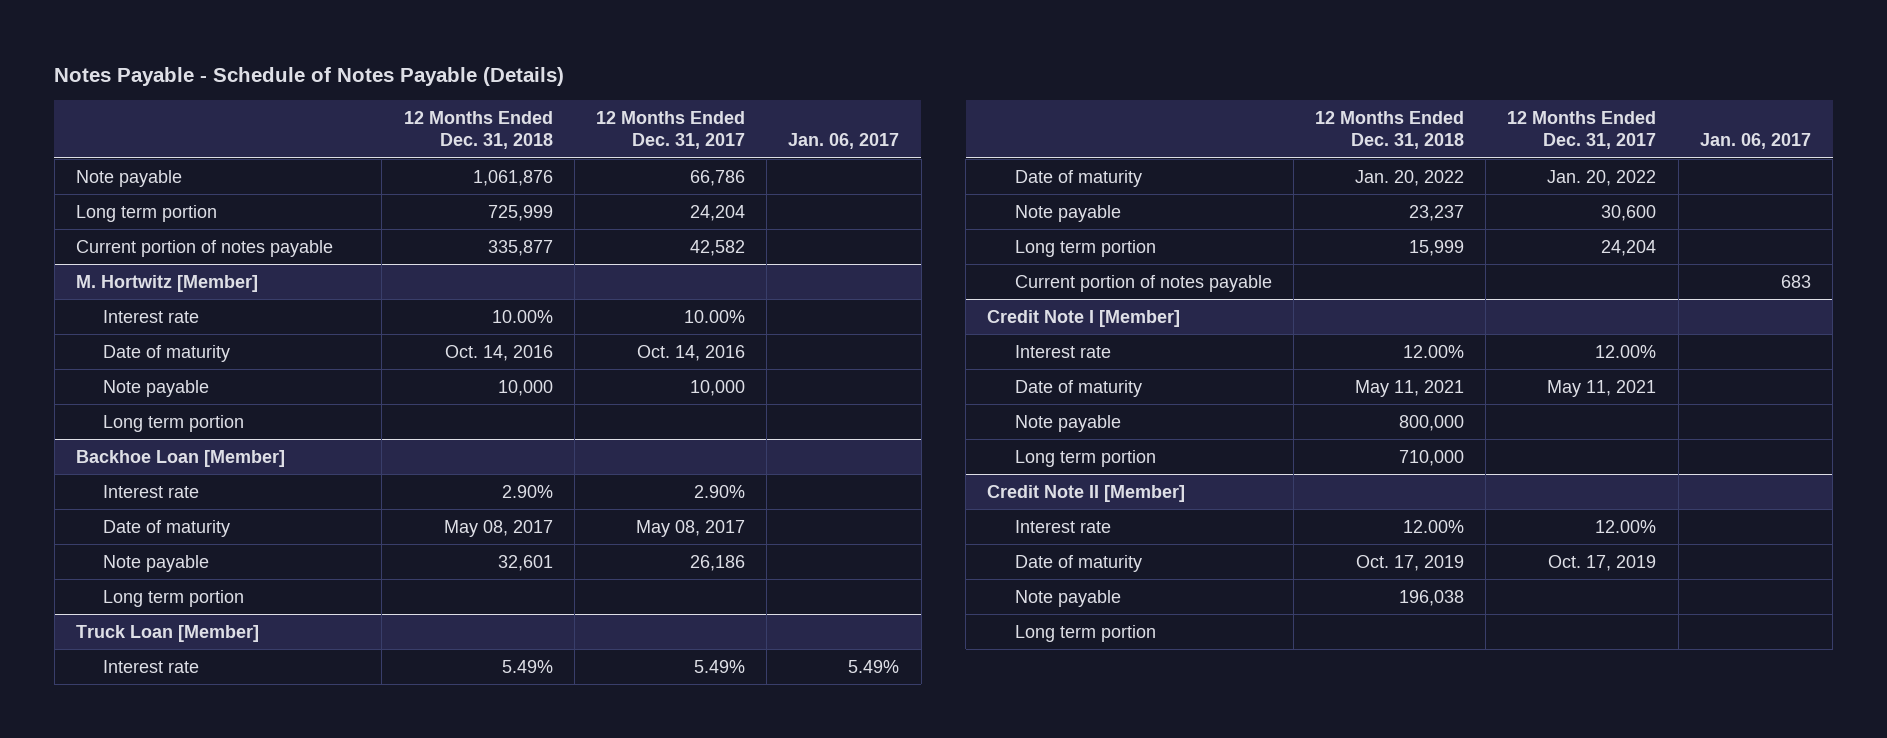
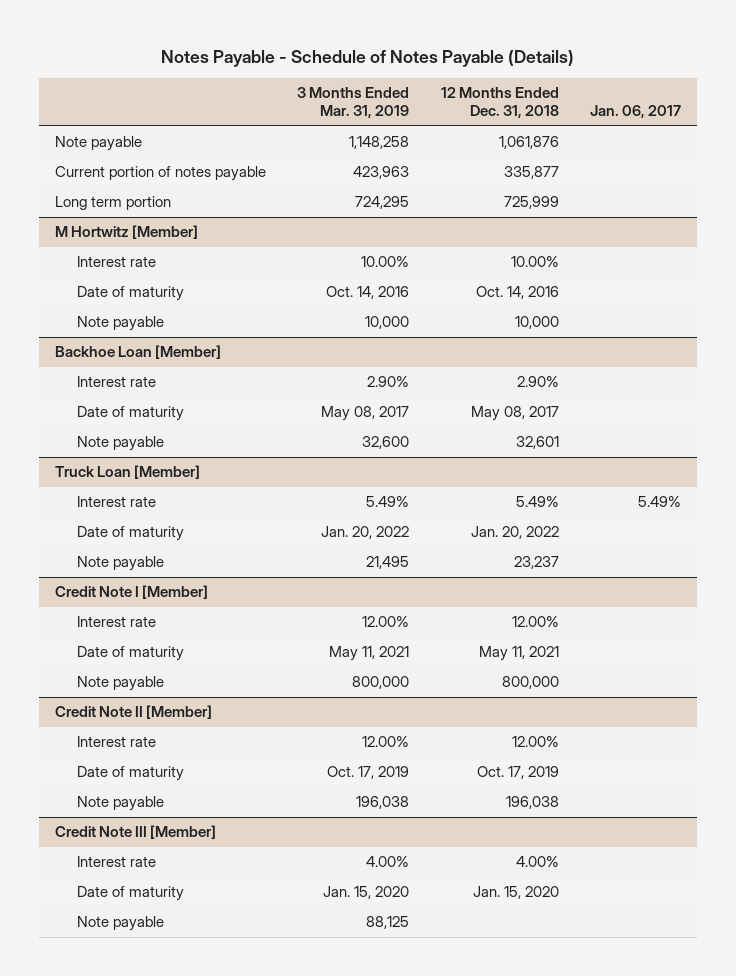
[595,110,745,150] 12 Months Ended Dec. 31, 2017 -> none
none -> [297,86,410,119] 3 Months Ended Mar. 31, 2019
[76,204,218,222] Long term portion -> [54,196,171,211] Long term portion
[76,274,259,292] M. Hortwitz [Member] -> [54,225,198,240] M Hortwitz [Member]
[103,414,245,432] Long term portion -> none
[103,589,245,607] Long term portion -> none
[1014,239,1156,257] Long term portion -> none
[1014,274,1272,292] Current portion of notes payable -> none
[1014,449,1156,467] Long term portion -> none
[1014,624,1156,642] Long term portion -> none
none -> [54,825,216,840] Credit Note III [Member]
none -> [77,856,157,868] Interest rate
none -> [77,886,185,902] Date of maturity
none -> [77,916,165,932] Note payable

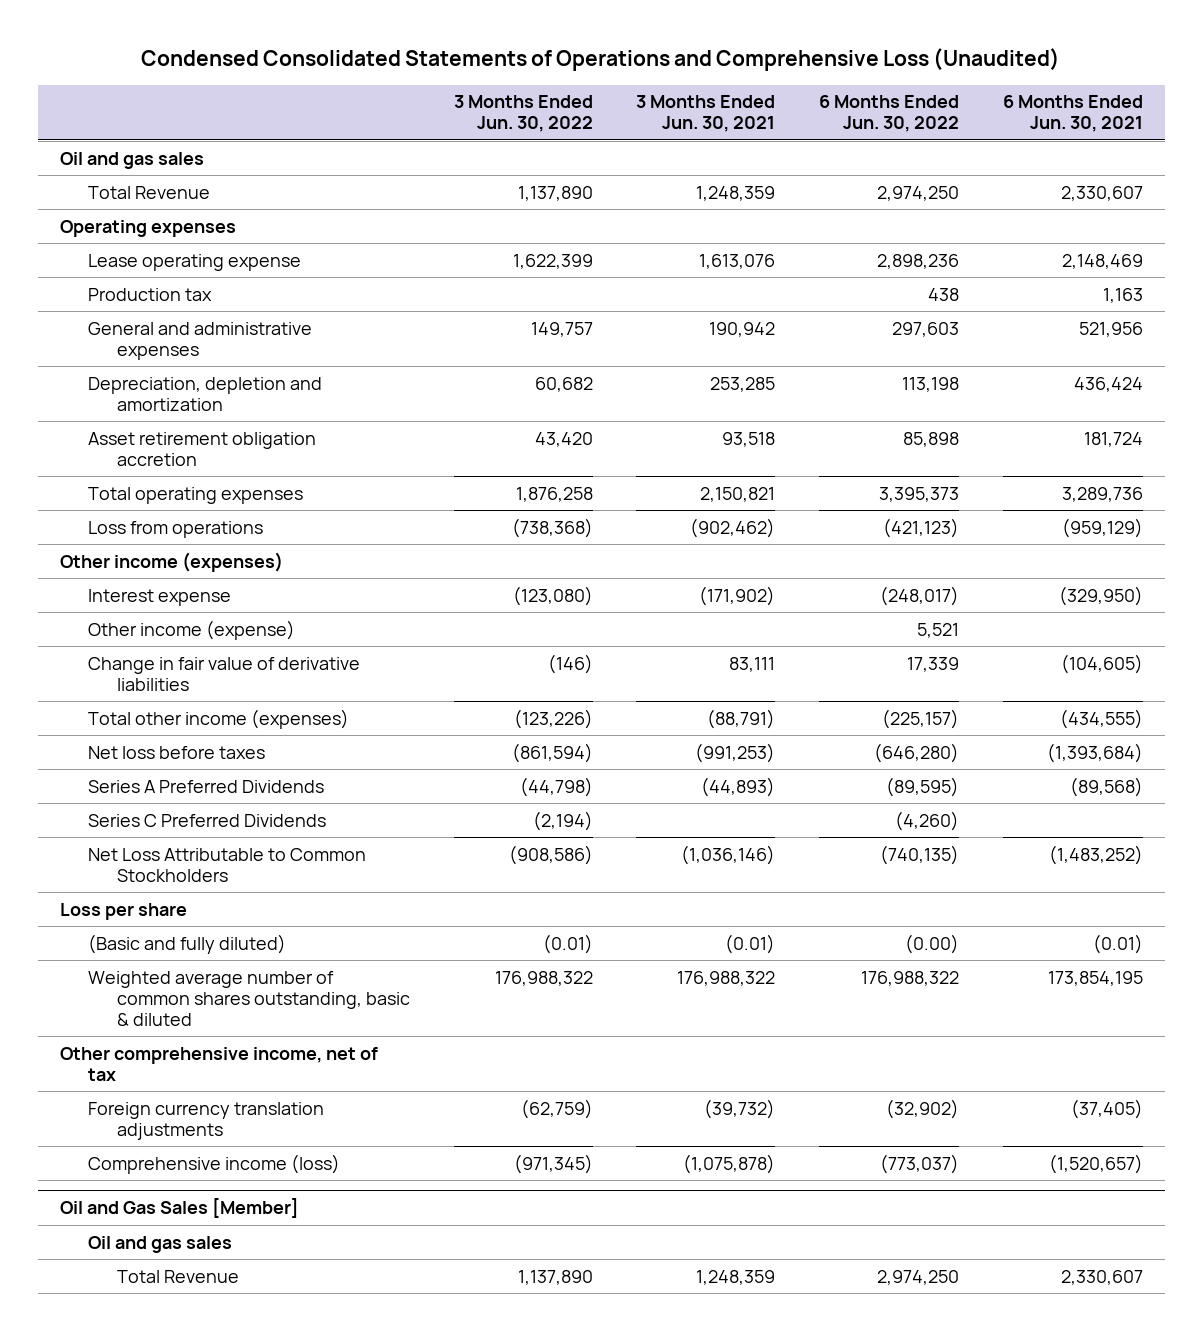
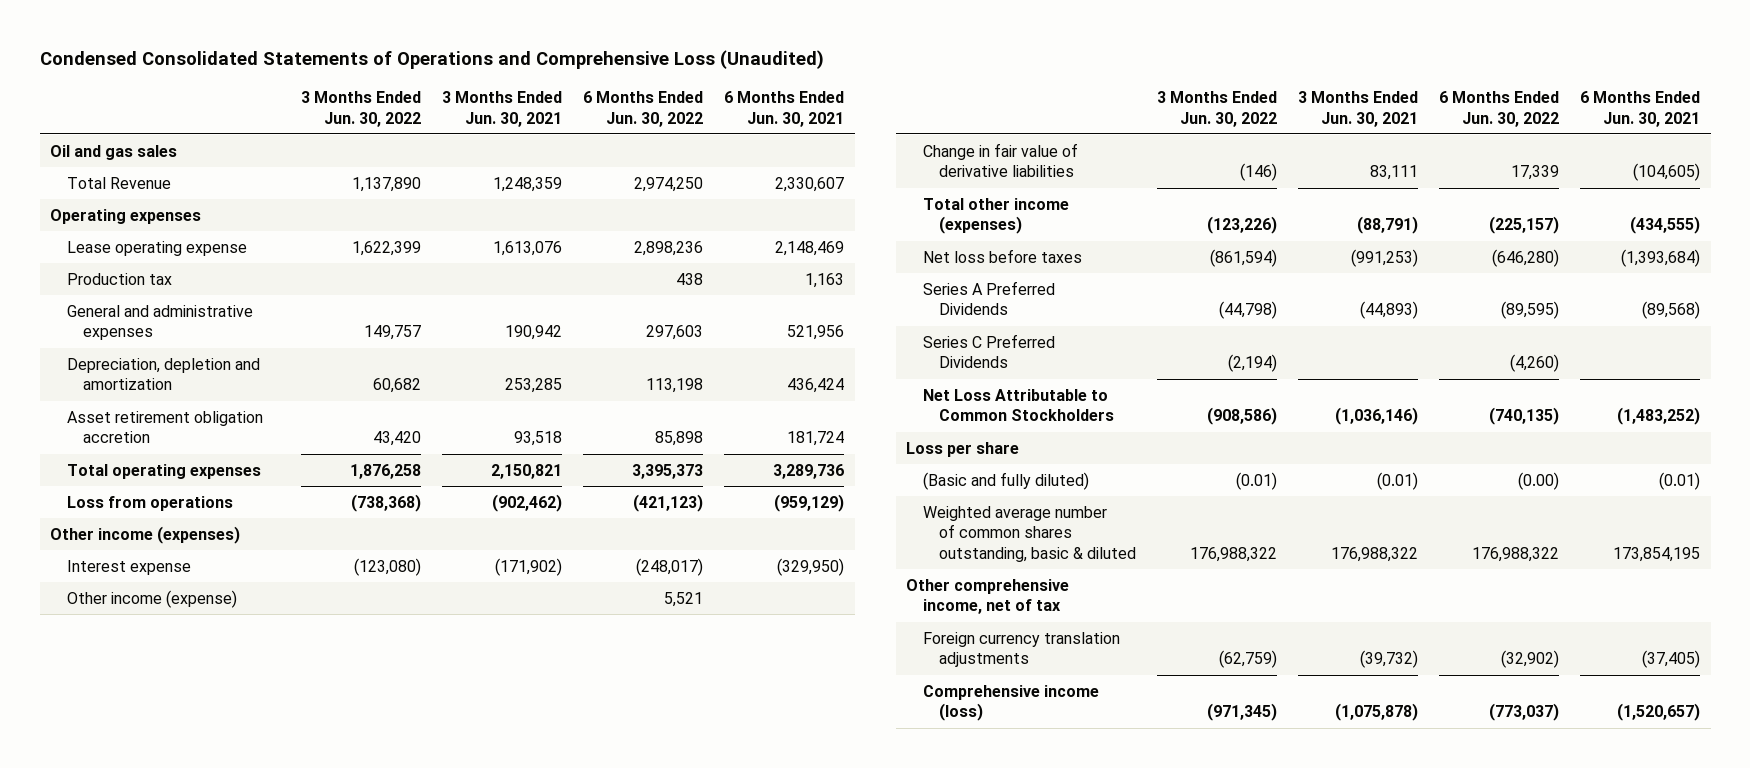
[59,1198,299,1219] Oil and Gas Sales [Member] -> none
[88,1235,233,1253] Oil and gas sales -> none
[116,1269,239,1283] Total Revenue -> none

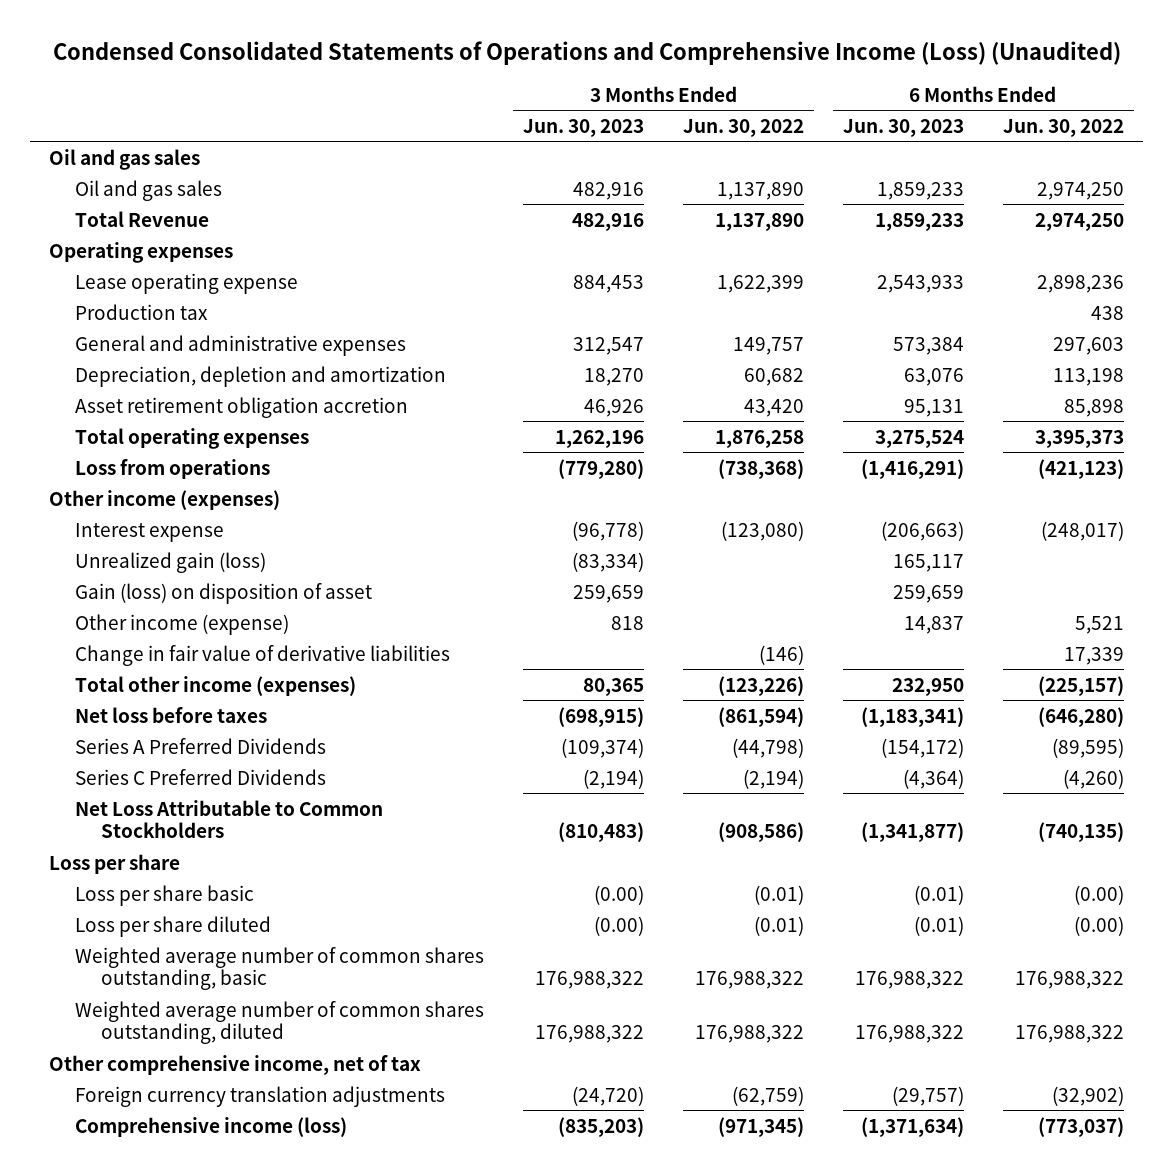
[39,49,824,69] Condensed Consolidated Statements of Operations and Comprehensive Loss (Unaudited) -> [52,40,1121,65] Condensed Consolidated Statements of Operations and Comprehensive Income (Loss) (Unaudited)
[442,91,563,127] 3 Months Ended Jun. 30, 2021 -> none
[724,91,845,127] 6 Months Ended Jun. 30, 2021 -> none
none -> [523,118,645,137] Jun. 30, 2023
none -> [843,118,965,137] Jun. 30, 2023
none -> [75,179,223,201] Oil and gas sales
none -> [75,551,267,573] Unrealized gain (loss)
none -> [75,582,373,604] Gain (loss) on disposition of asset
[922,471,1089,490] (Basic and fully diluted) -> [75,884,255,906] Loss per share basic
none -> [75,915,272,937] Loss per share diluted
[922,505,1137,562] Weighted average number of common shares outstanding, basic & diluted -> [75,946,485,991] Weighted average number of common shares outstanding, basic
none -> [75,1000,485,1045] Weighted average number of common shares outstanding, diluted

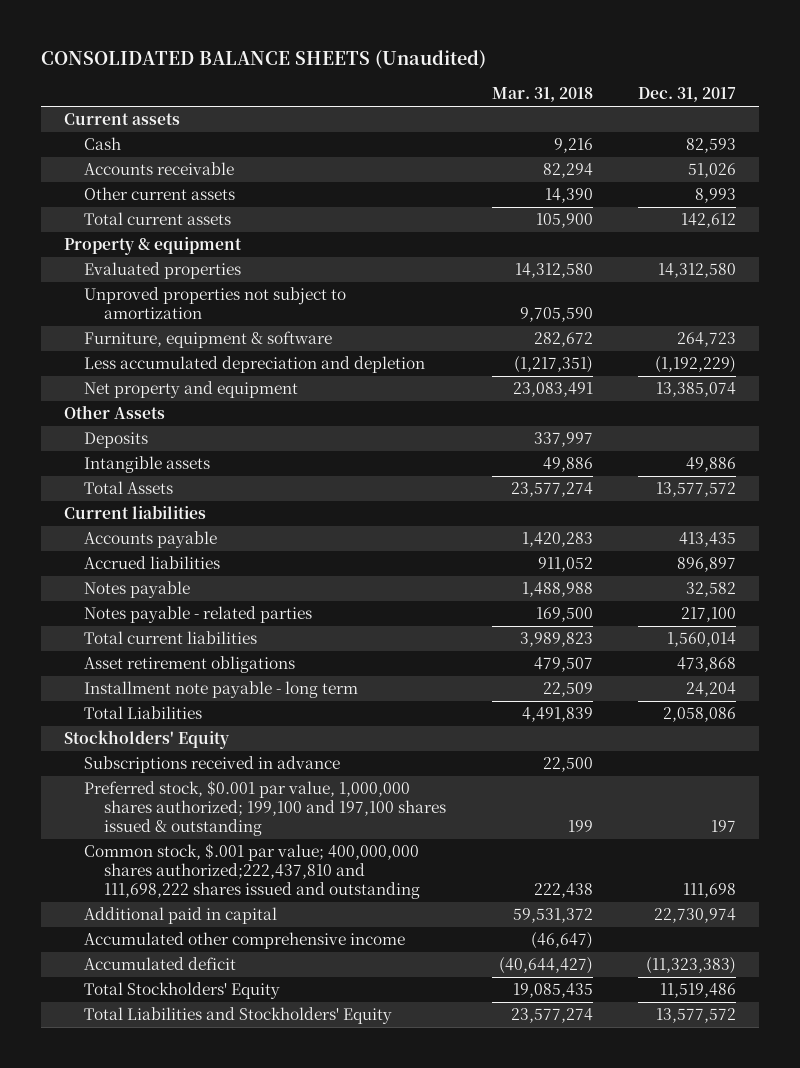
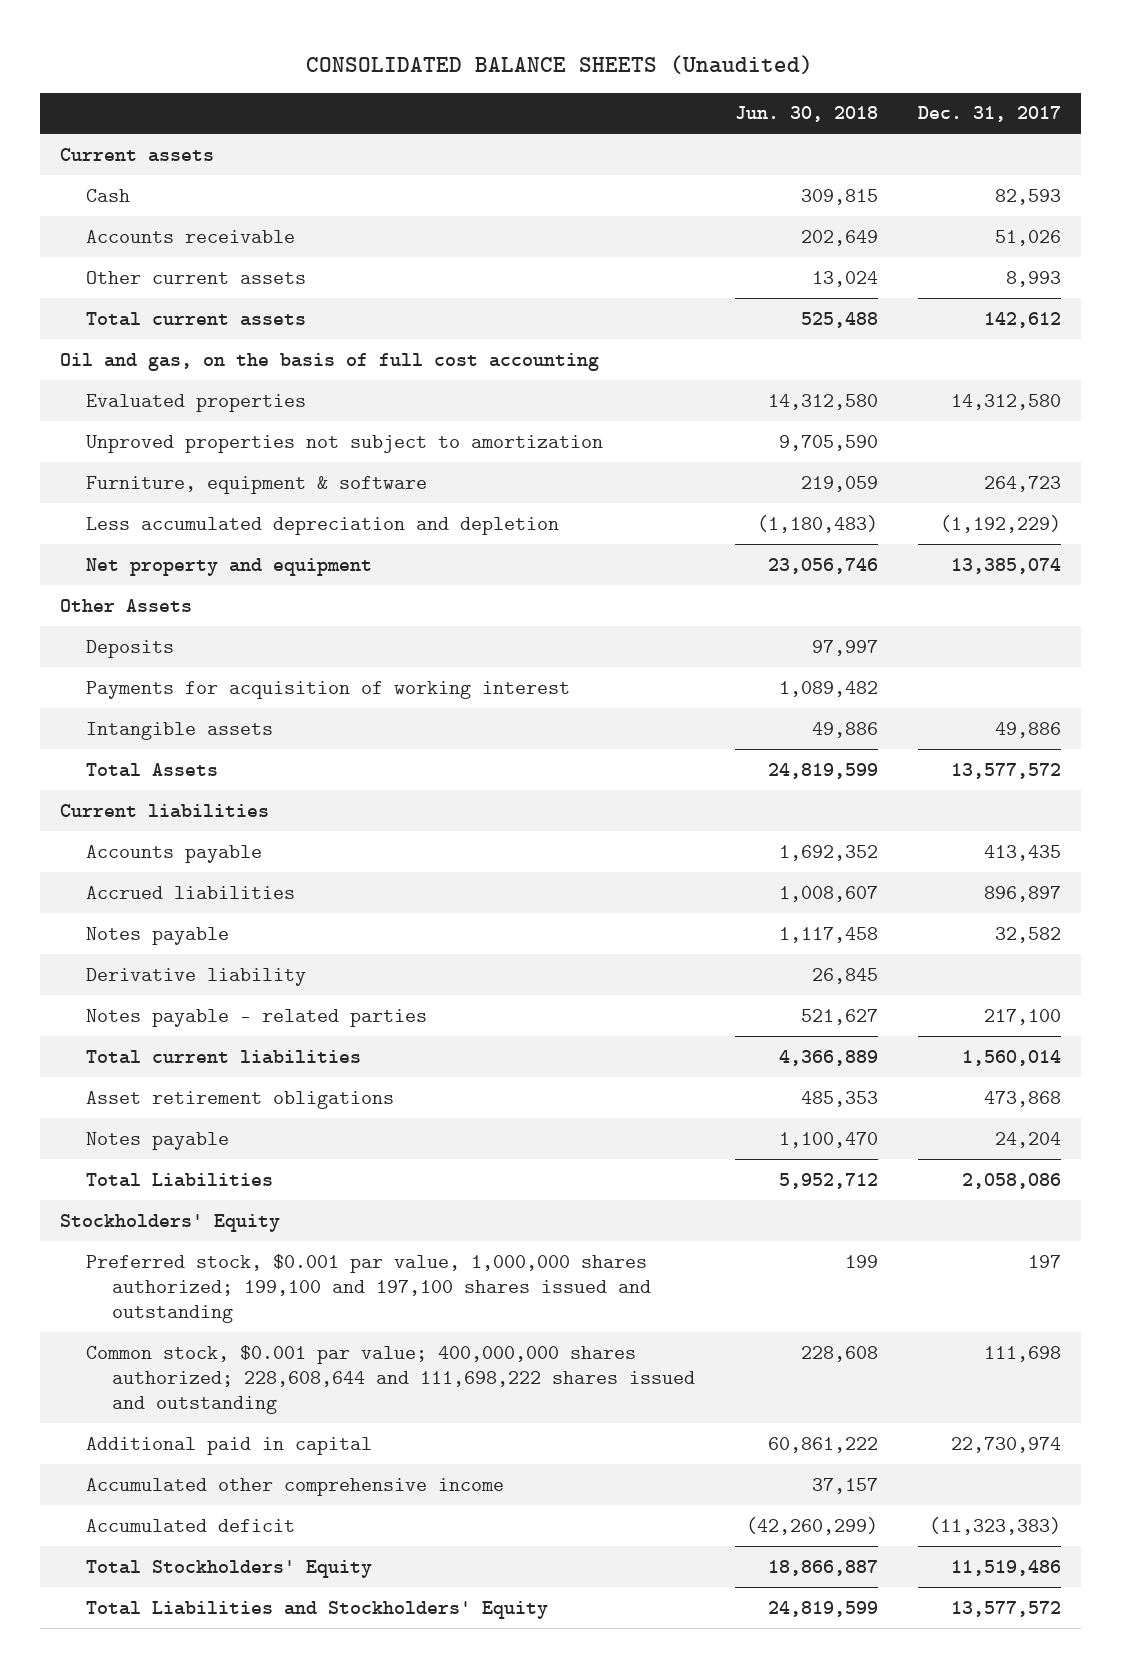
[491,87,593,103] Mar. 31, 2018 -> none
none -> [735,106,879,123] Jun. 30, 2018
[63,237,242,256] Property & equipment -> none
none -> [59,352,599,371] Oil and gas, on the basis of full cost accounting
none -> [86,680,571,699] Payments for acquisition of working interest
none -> [86,967,307,986] Derivative liability
[83,681,358,699] Installment note payable - long term -> [86,1131,230,1150] Notes payable
[83,756,340,774] Subscriptions received in advance -> none
[83,780,447,836] Preferred stock, $0.001 par value, 1,000,000 shares authorized; 199,100 and 197,100 shares issued & outstanding -> [86,1253,652,1323] Preferred stock, $0.001 par value, 1,000,000 shares authorized; 199,100 and 197,100 shares issued and outstanding
[83,843,421,899] Common stock, $.001 par value; 400,000,000 shares authorized;222,437,810 and 111,698,222 shares issued and outstanding -> [86,1344,696,1414] Common stock, $0.001 par value; 400,000,000 shares authorized; 228,608,644 and 111,698,222 shares issued and outstanding

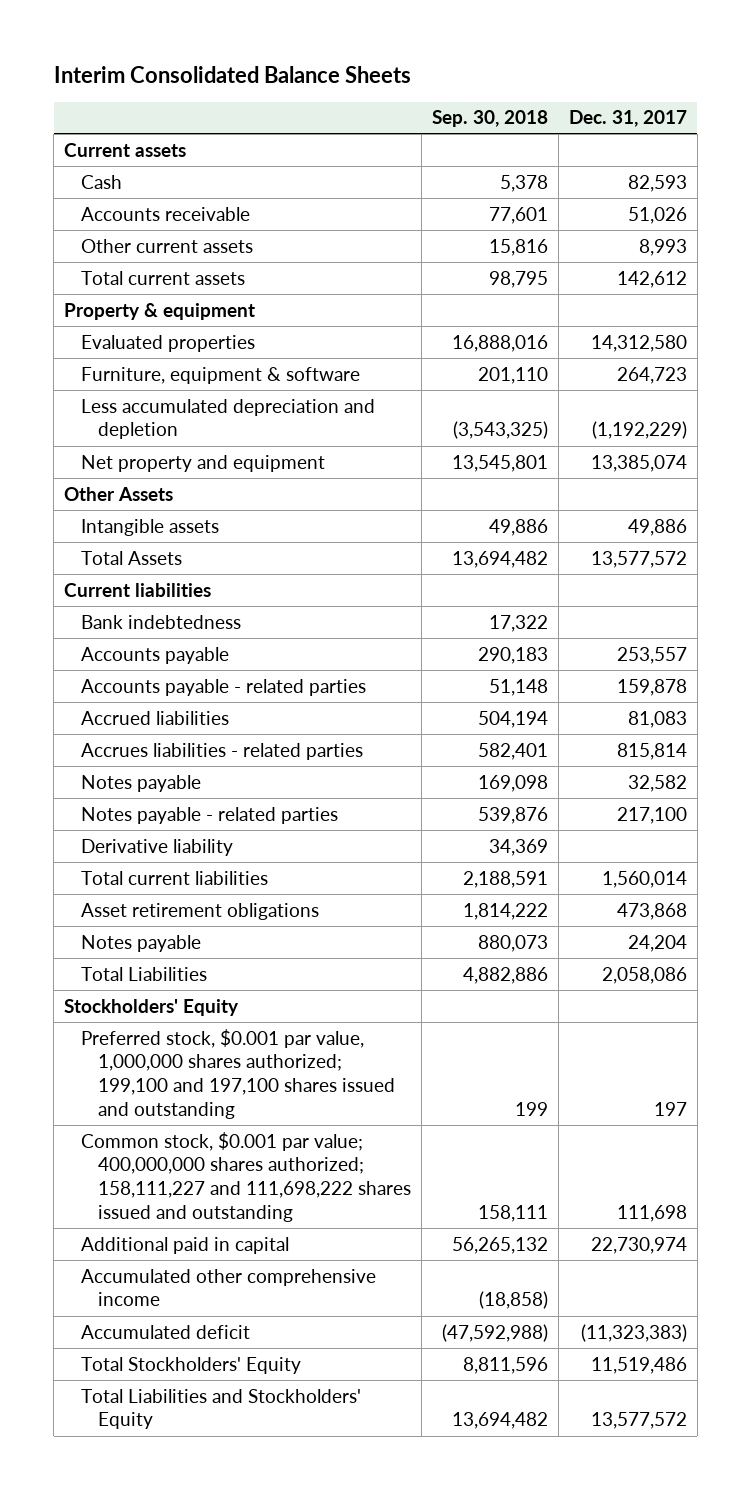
[306,55,814,75] CONSOLIDATED BALANCE SHEETS (Unaudited) -> [53,65,411,83] Interim Consolidated Balance Sheets
[735,106,879,123] Jun. 30, 2018 -> none
none -> [431,110,548,128] Sep. 30, 2018
[59,352,599,371] Oil and gas, on the basis of full cost accounting -> none
none -> [64,302,256,320] Property & equipment
[86,434,604,453] Unproved properties not subject to amortization -> none
[86,639,175,658] Deposits -> none
[86,680,571,699] Payments for acquisition of working interest -> none
none -> [81,614,242,629] Bank indebtedness
[983,844,1061,861] 413,435 -> [616,646,687,664] 253,557
none -> [81,678,367,696] Accounts payable - related parties
[983,885,1061,902] 896,897 -> [627,710,687,728] 81,083
none -> [81,742,364,760] Accrues liabilities - related parties
[86,967,307,986] Derivative liability -> [81,838,234,856] Derivative liability
[86,1344,696,1414] Common stock, $0.001 par value; 400,000,000 shares authorized; 228,608,644 and 111,698,222 shares issued and outstanding -> [81,1131,412,1222] Common stock, $0.001 par value; 400,000,000 shares authorized; 158,111,227 and 111,698,222 shares issued and outstanding

